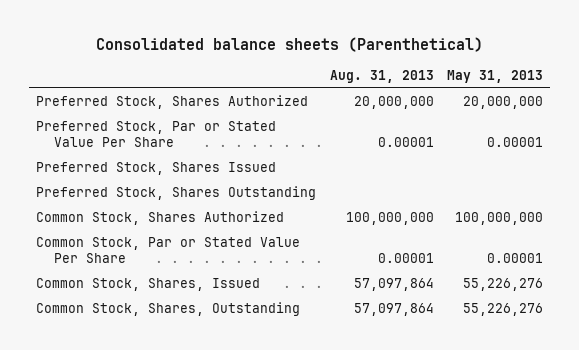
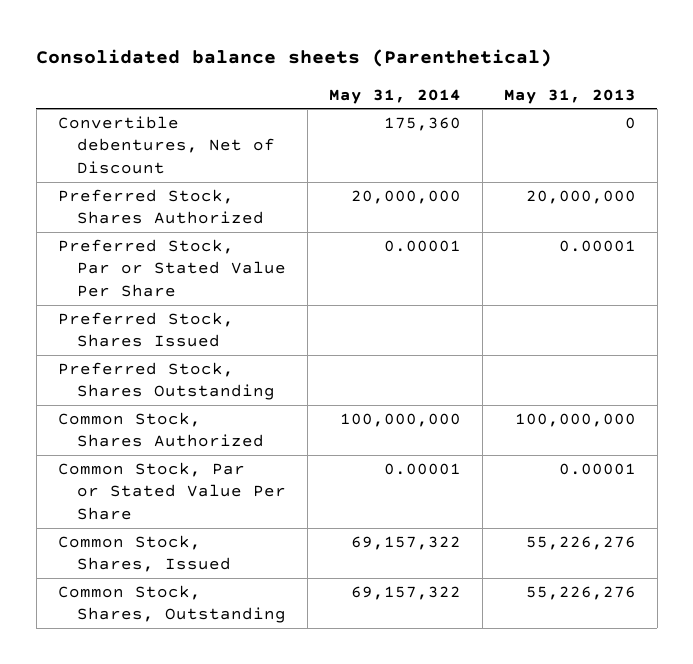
[329,70,434,84] Aug. 31, 2013 -> none
none -> [328,88,461,104] May 31, 2014
none -> [57,115,275,175] Convertible debentures, Net of Discount

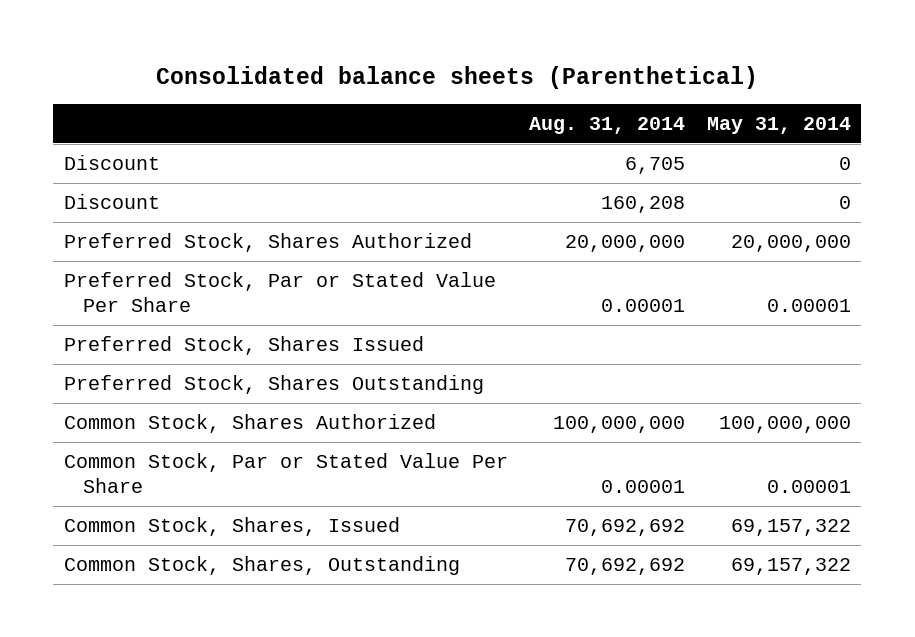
[503,88,636,104] May 31, 2013 -> none
none -> [529,116,686,134] Aug. 31, 2014
[57,115,275,175] Convertible debentures, Net of Discount -> [63,155,160,171] Discount
[383,116,461,131] 175,360 -> [838,157,851,171] 0
none -> [63,194,160,210] Discount

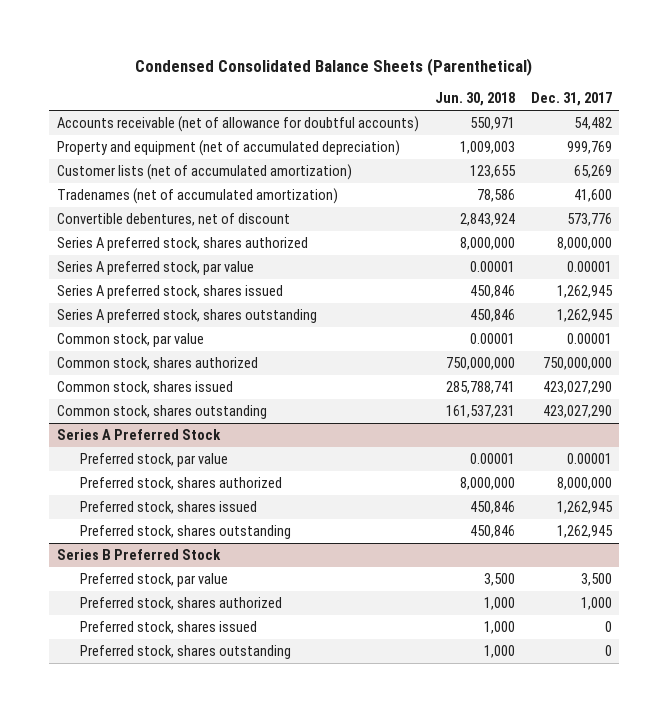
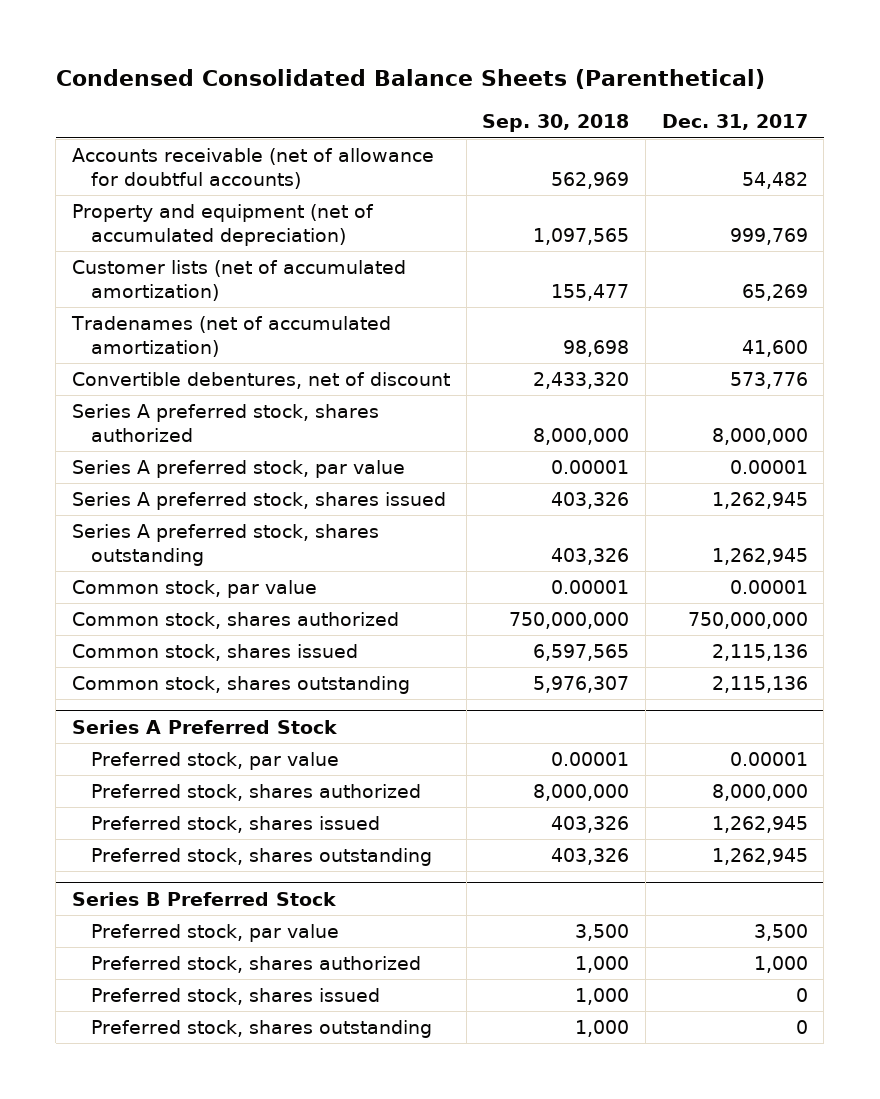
[434,92,515,107] Jun. 30, 2018 -> none
none -> [482,114,630,133] Sep. 30, 2018
[542,381,612,395] 423,027,290 -> [711,644,808,662] 2,115,136
[542,405,612,419] 423,027,290 -> [711,676,808,694] 2,115,136

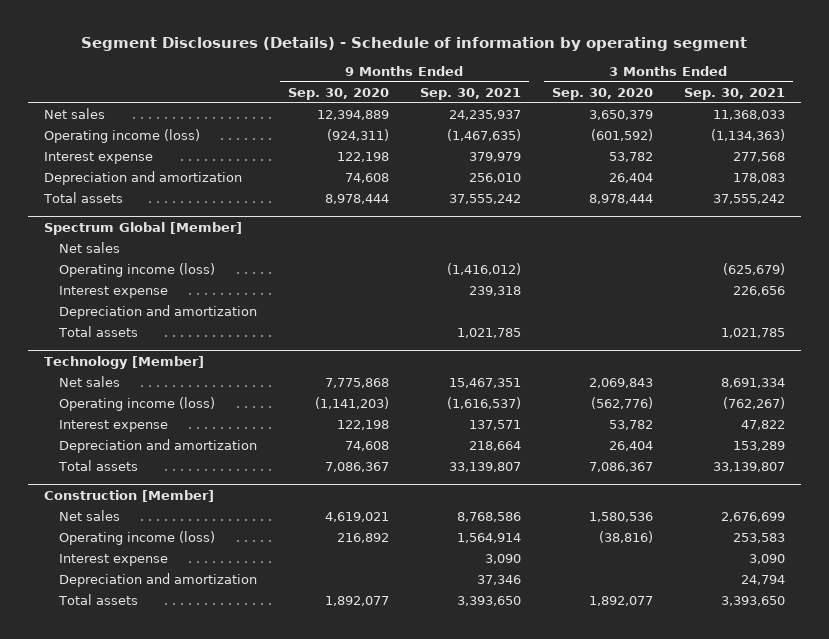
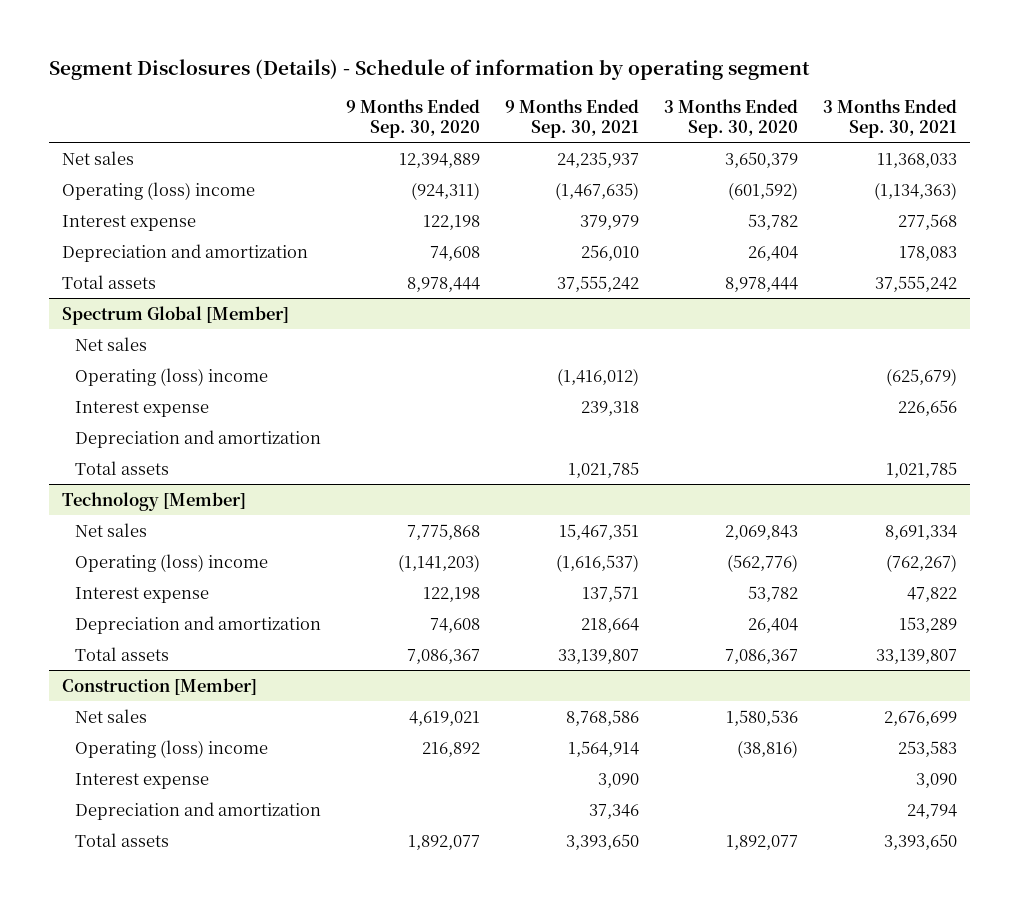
[43,129,200,144] Operating income (loss) -> [61,181,255,200] Operating (loss) income
[58,263,215,278] Operating income (loss) -> [75,367,269,386] Operating (loss) income
[58,397,215,412] Operating income (loss) -> [75,553,269,572] Operating (loss) income
[58,531,215,546] Operating income (loss) -> [75,739,269,758] Operating (loss) income

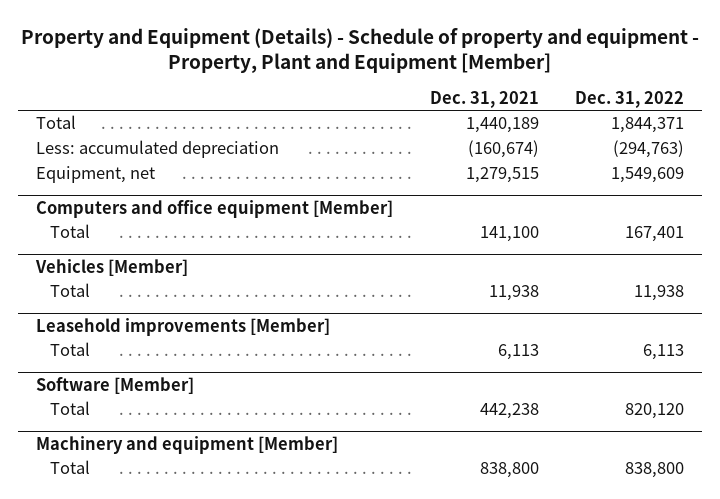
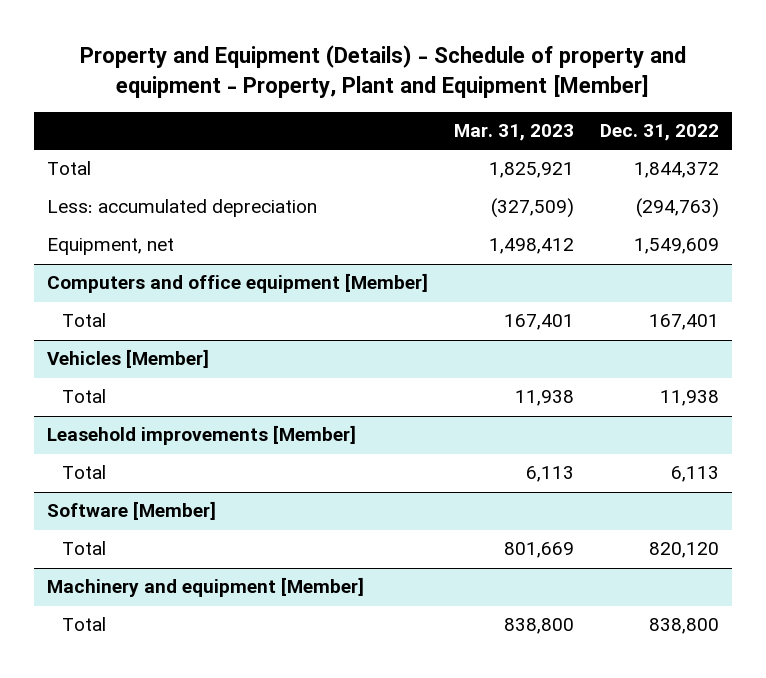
[429,90,539,108] Dec. 31, 2021 -> none
none -> [454,124,575,142] Mar. 31, 2023
[611,117,685,134] 1,844,371 -> [633,162,719,179] 1,844,372

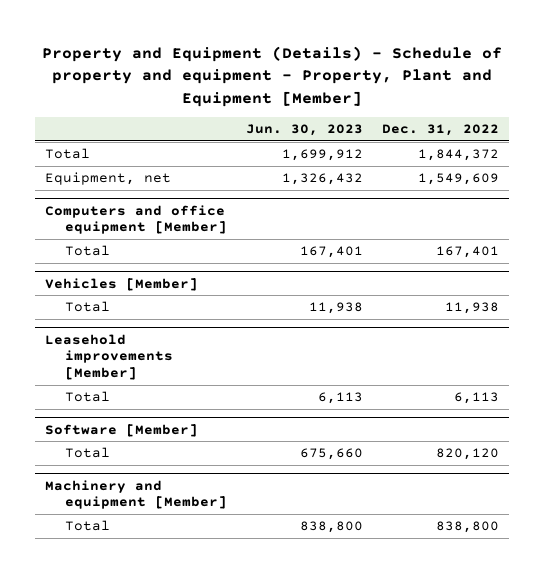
[454,124,575,142] Mar. 31, 2023 -> none
none -> [246,124,364,137] Jun. 30, 2023
[47,199,318,218] Less: accumulated depreciation -> none

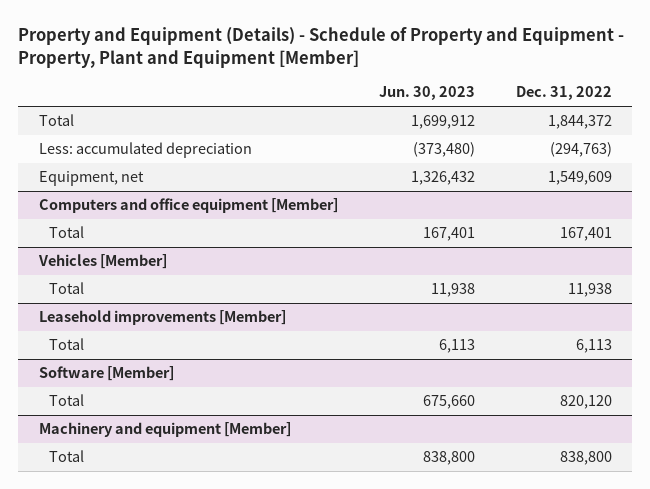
[42,45,503,107] Property and Equipment (Details) - Schedule of property and equipment - Property, Plant and Equipment [Member] -> [18,26,625,68] Property and Equipment (Details) - Schedule of Property and Equipment - Property, Plant and Equipment [Member]
none -> [38,142,252,159] Less: accumulated depreciation

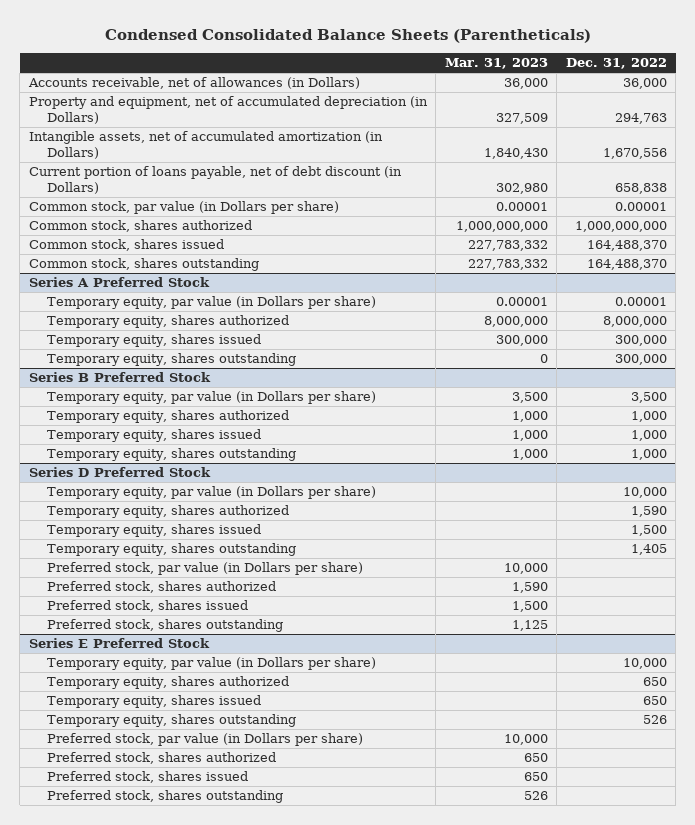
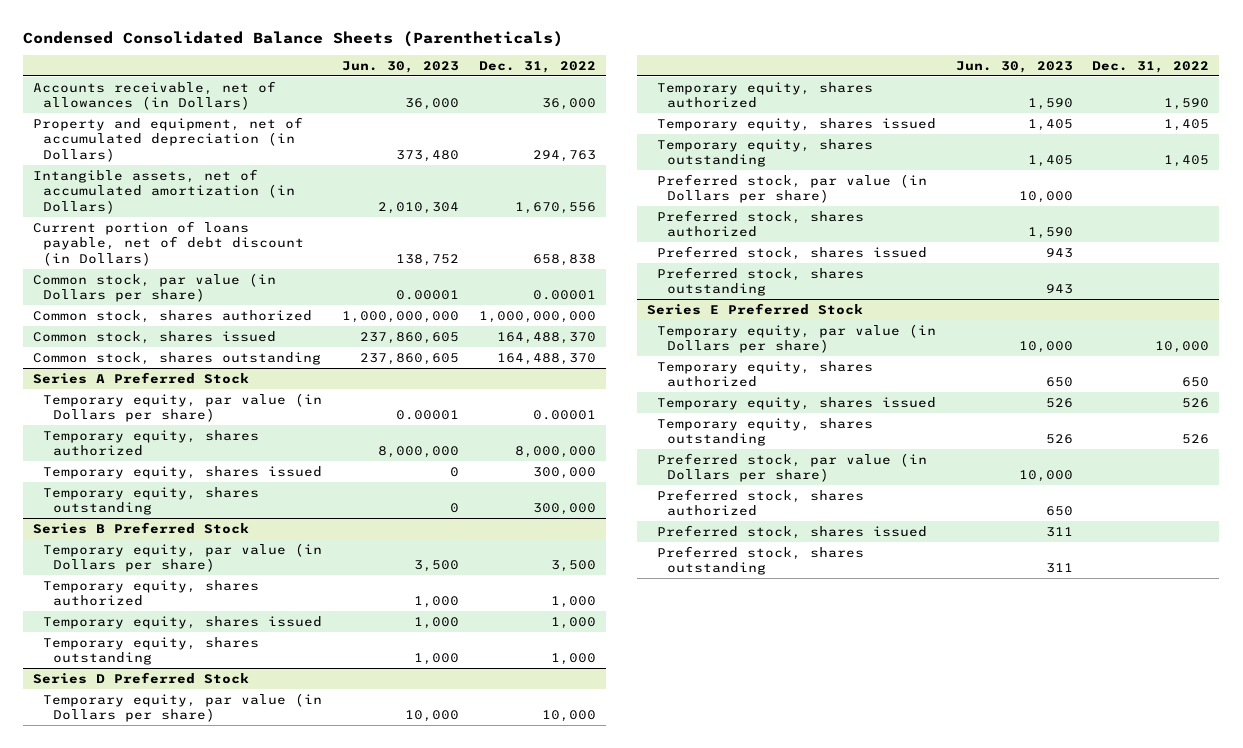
[444,58,548,70] Mar. 31, 2023 -> none
none -> [341,60,459,73] Jun. 30, 2023
[630,525,667,537] 1,500 -> [1164,118,1210,131] 1,405
[642,696,667,706] 650 -> [1182,397,1210,408] 526

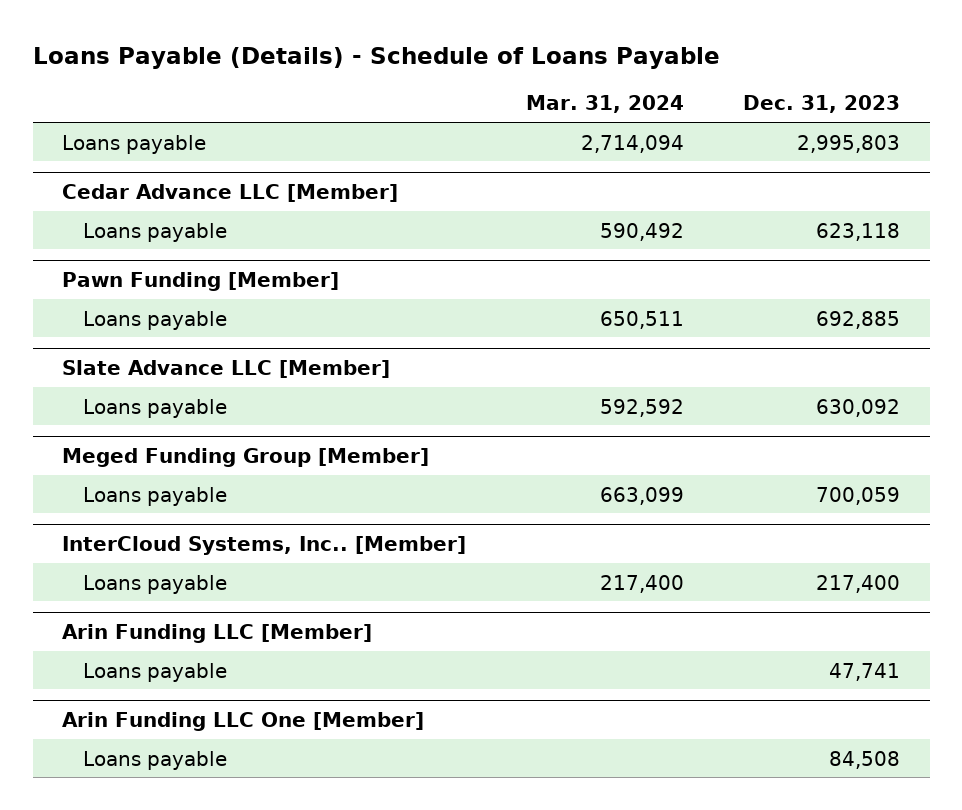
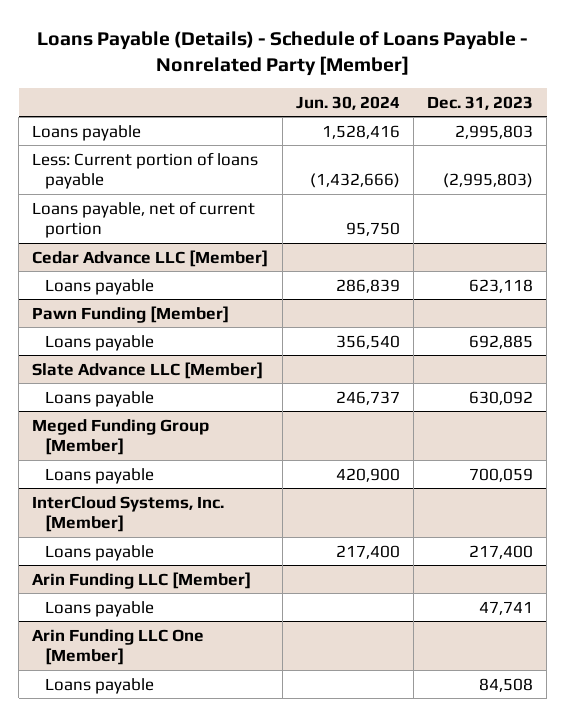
[32,46,720,69] Loans Payable (Details) - Schedule of Loans Payable -> [36,30,528,77] Loans Payable (Details) - Schedule of Loans Payable - Nonrelated Party [Member]
[525,95,684,114] Mar. 31, 2024 -> none
none -> [295,95,400,110] Jun. 30, 2024
none -> [32,151,259,189] Less: Current portion of loans payable
none -> [32,200,256,238] Loans payable, net of current portion
[62,536,467,556] InterCloud Systems, Inc.. [Member] -> [32,495,225,532] InterCloud Systems, Inc. [Member]

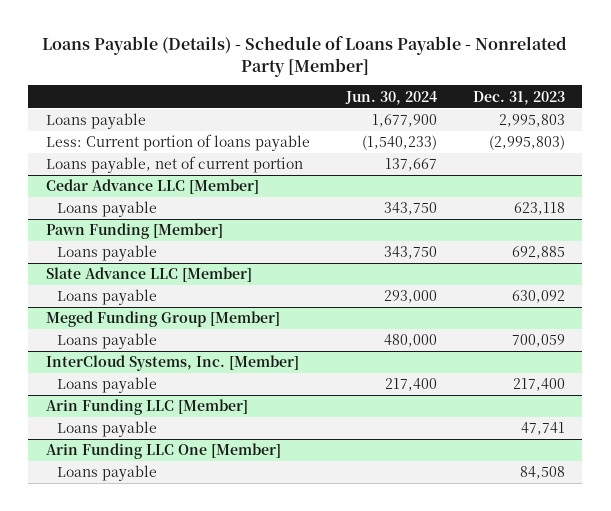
[321,124,400,139] 1,528,416 -> [371,114,437,128] 1,677,900
[309,172,400,188] (1,432,666) -> [361,135,437,151] (1,540,233)
[345,221,400,236] 95,750 -> [384,158,437,172] 137,667
[335,278,400,293] 286,839 -> [383,202,437,216] 343,750
[335,334,400,349] 356,540 -> [383,246,437,260] 343,750
[335,390,400,405] 246,737 -> [383,290,437,304] 293,000
[335,467,400,482] 420,900 -> [383,334,437,348] 480,000

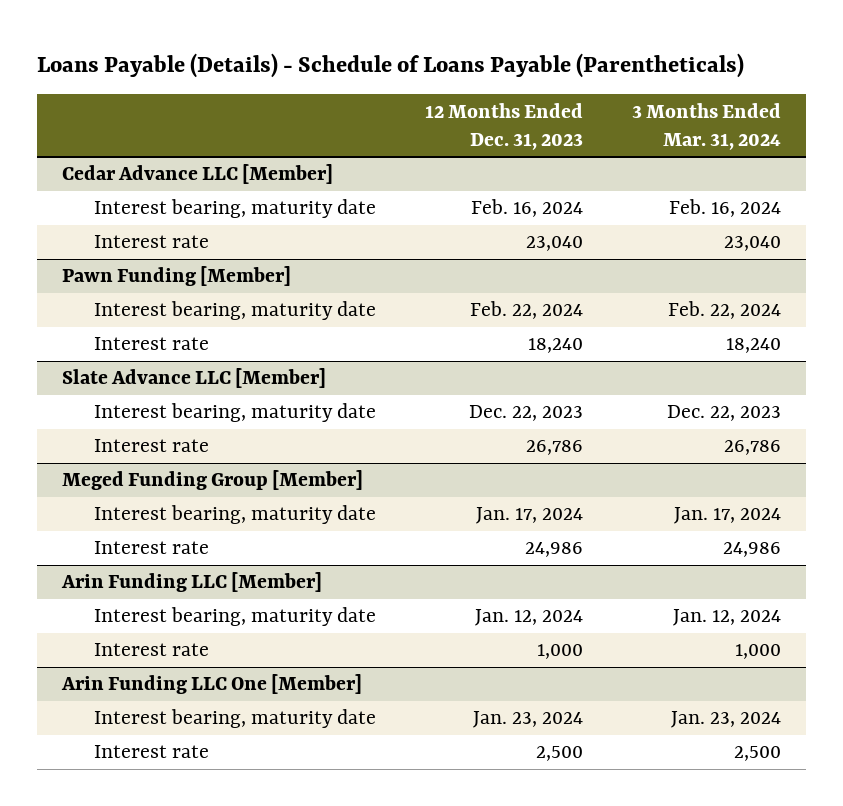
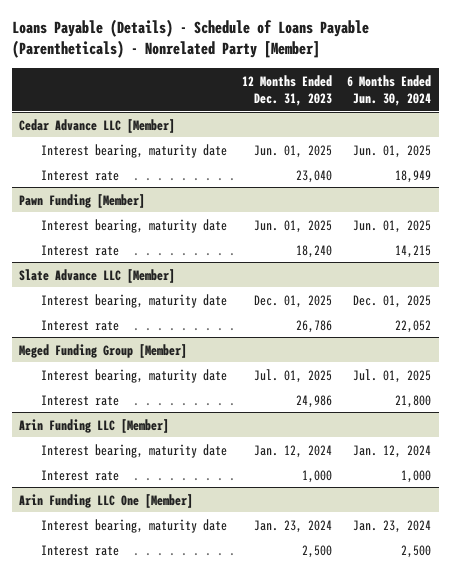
[37,52,745,78] Loans Payable (Details) - Schedule of Loans Payable (Parentheticals) -> [11,18,369,59] Loans Payable (Details) - Schedule of Loans Payable (Parentheticals) - Nonrelated Party [Member]
[632,102,782,150] 3 Months Ended Mar. 31, 2024 -> none
none -> [347,74,432,106] 6 Months Ended Jun. 30, 2024
[470,199,583,218] Feb. 16, 2024 -> [254,144,333,158] Jun. 01, 2025
[469,301,583,320] Feb. 22, 2024 -> [254,219,333,233] Jun. 01, 2025
[468,405,583,422] Dec. 22, 2023 -> [254,294,333,308] Dec. 01, 2025
[475,507,583,525] Jan. 17, 2024 -> [254,368,333,383] Jul. 01, 2025

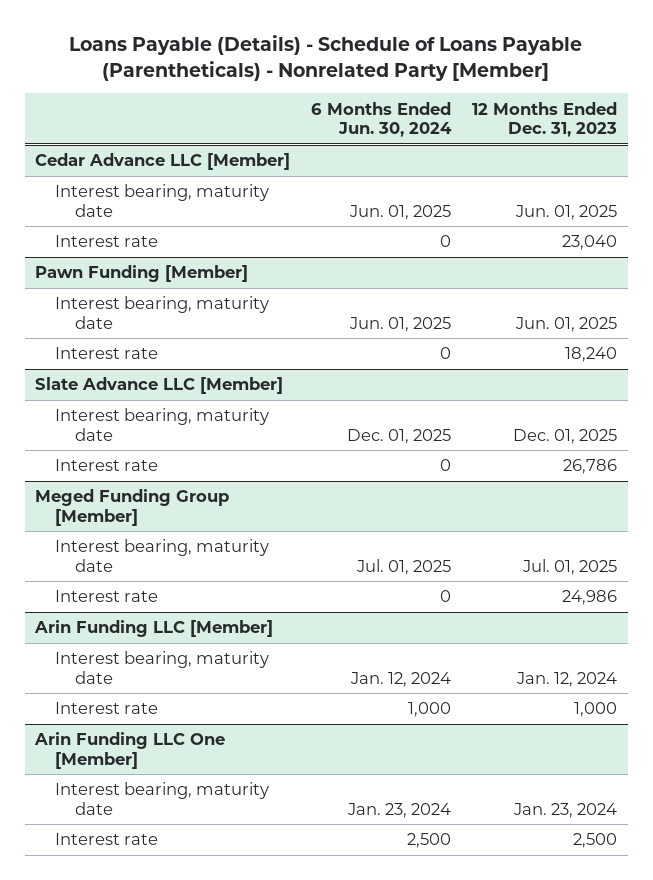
[395,169,432,183] 18,949 -> [440,235,452,248] 0
[395,244,432,258] 14,215 -> [440,347,452,360] 0
[395,319,432,333] 22,052 -> [440,459,452,472] 0
[395,394,432,408] 21,800 -> [440,590,452,603] 0

